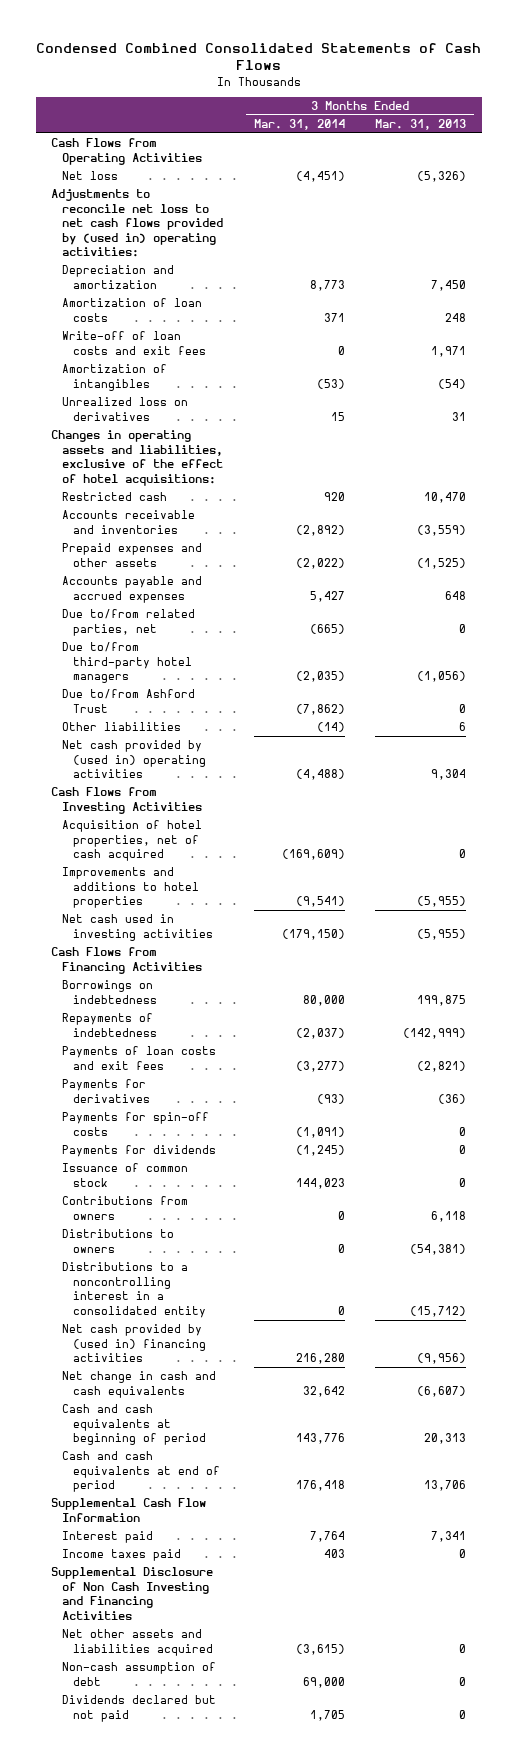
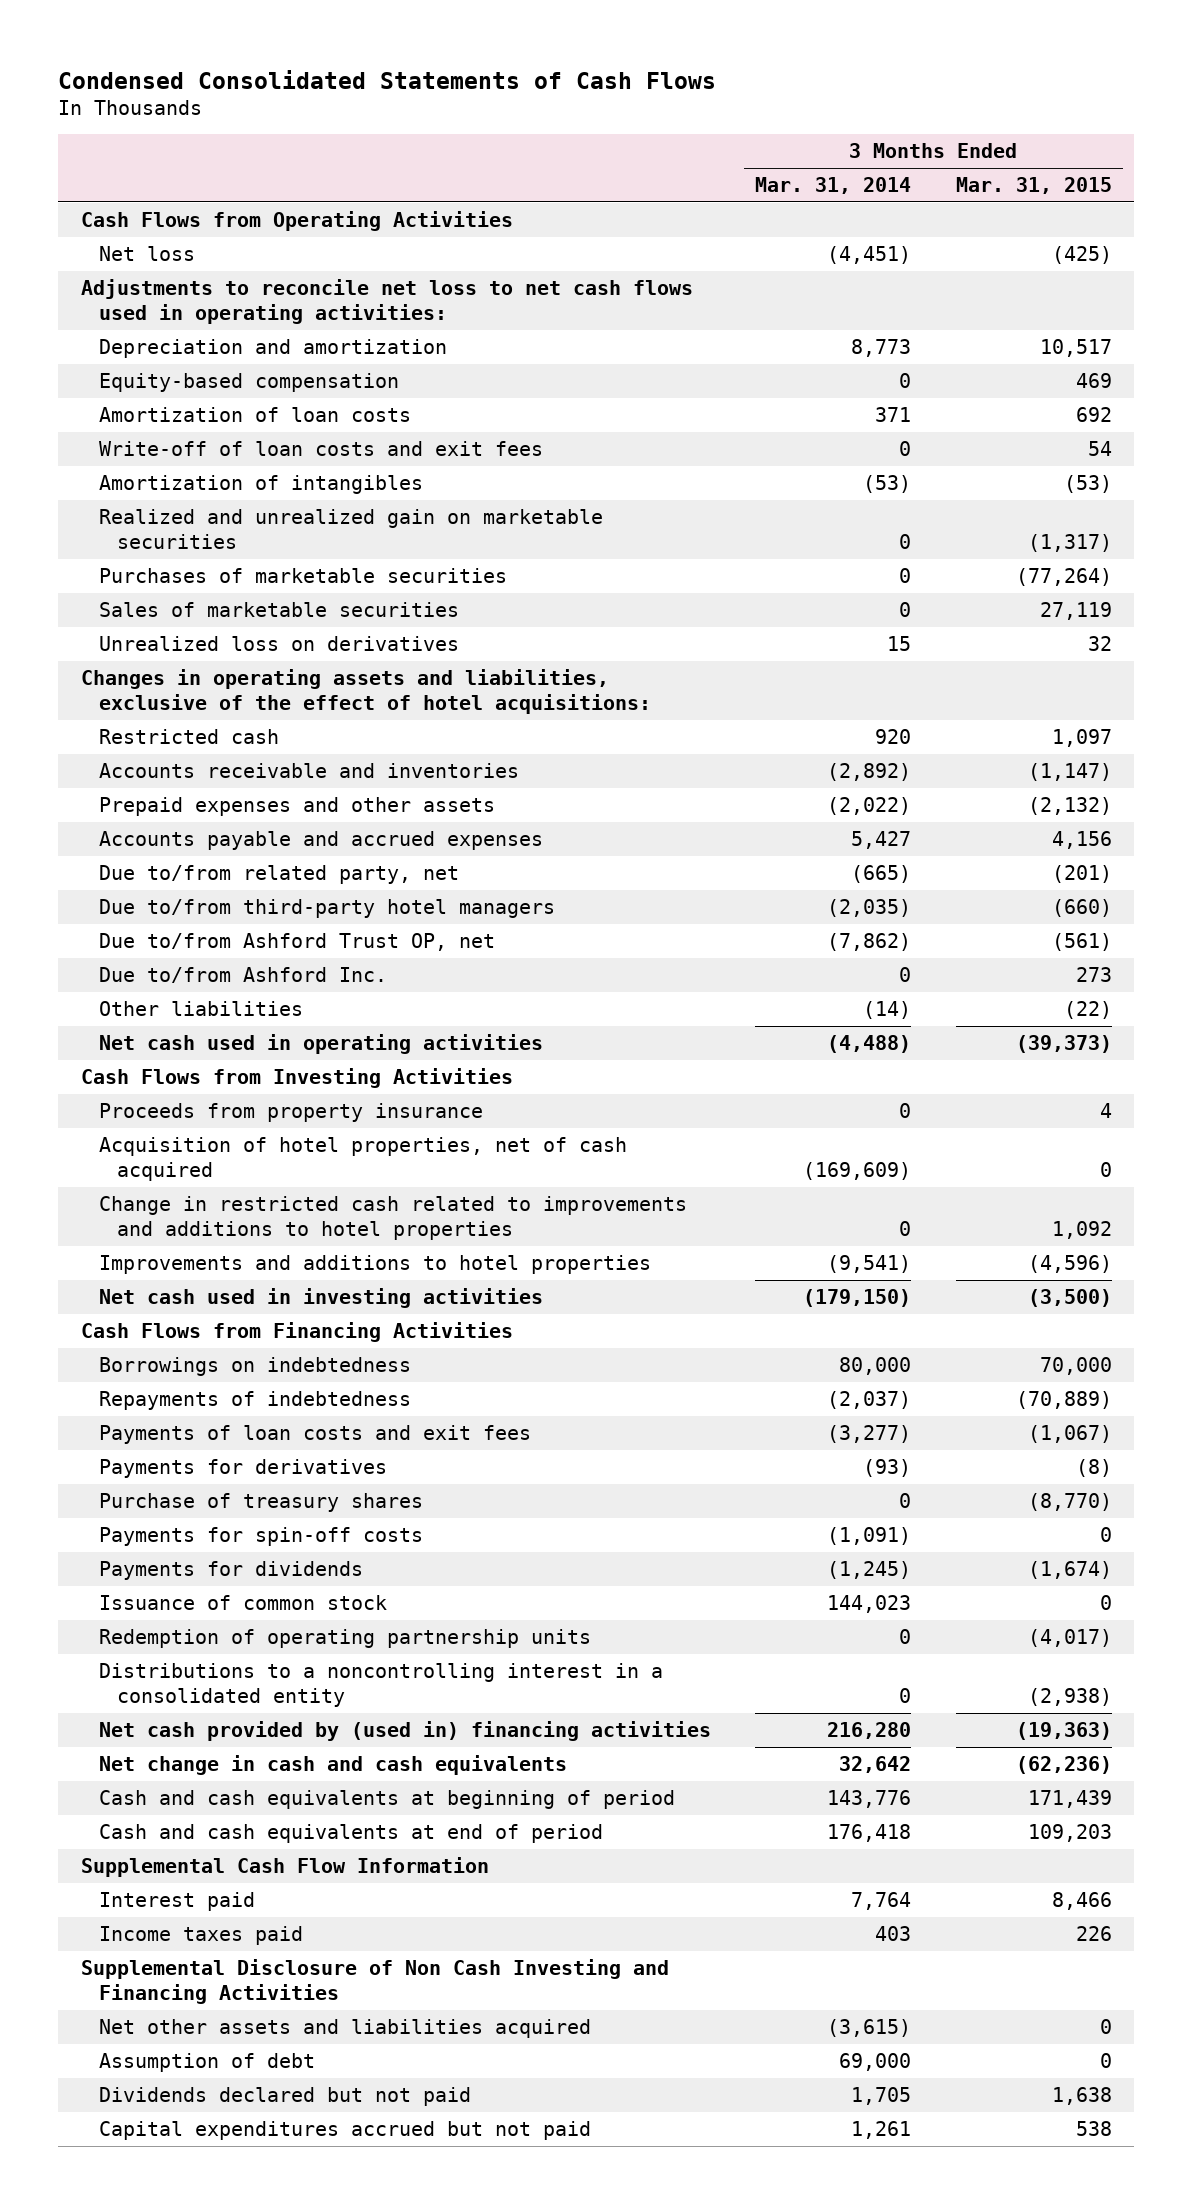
[35,43,481,71] Condensed Combined Consolidated Statements of Cash Flows -> [58,69,717,89] Condensed Consolidated Statements of Cash Flows
[375,119,467,131] Mar. 31, 2013 -> none
none -> [955,177,1112,195] Mar. 31, 2015
[50,189,224,258] Adjustments to reconcile net loss to net cash flows provided by (used in) operating activities: -> [80,278,693,325] Adjustments to reconcile net loss to net cash flows used in operating activities:
none -> [99,372,400,392] Equity-based compensation
none -> [99,508,604,550] Realized and unrealized gain on marketable securities
none -> [99,567,508,583] Purchases of marketable securities
none -> [99,601,460,617] Sales of marketable securities
[62,609,196,636] Due to/from related parties, net -> [99,864,460,884] Due to/from related party, net
[62,689,196,713] Due to/from Ashford Trust -> [99,932,496,951] Due to/from Ashford Trust OP, net
none -> [99,966,388,983] Due to/from Ashford Inc.
[62,740,207,779] Net cash provided by (used in) operating activities -> [99,1033,544,1054] Net cash used in operating activities
none -> [99,1102,484,1122] Proceeds from property insurance
none -> [99,1195,688,1241] Change in restricted cash related to improvements and additions to hotel properties
none -> [99,1492,424,1512] Purchase of treasury shares
[62,1196,189,1220] Contributions from owners -> none
[62,1229,175,1253] Distributions to owners -> none
none -> [99,1628,592,1648] Redemption of operating partnership units
[62,1662,217,1686] Non-cash assumption of debt -> [99,2052,316,2072] Assumption of debt
none -> [99,2120,592,2140] Capital expenditures accrued but not paid

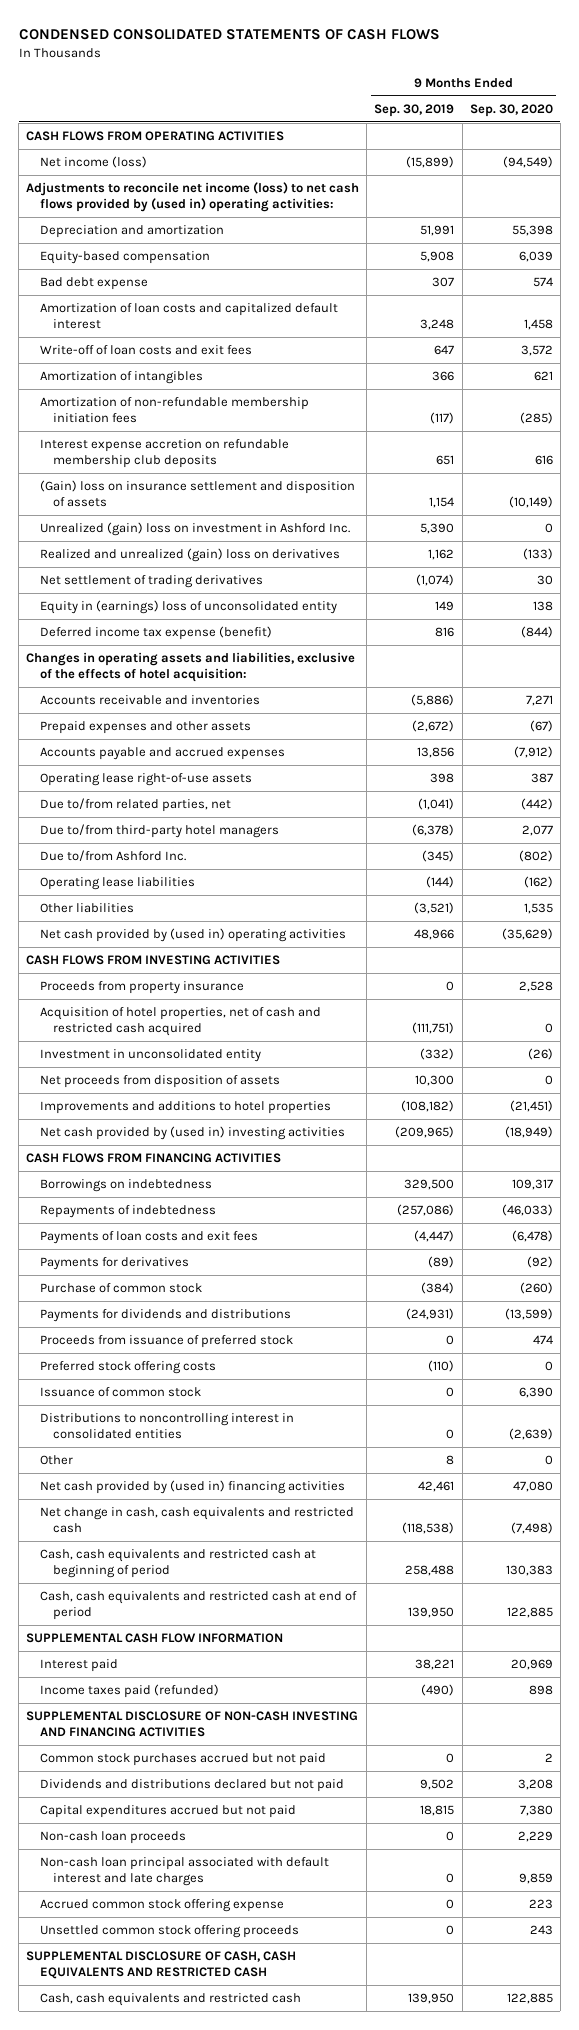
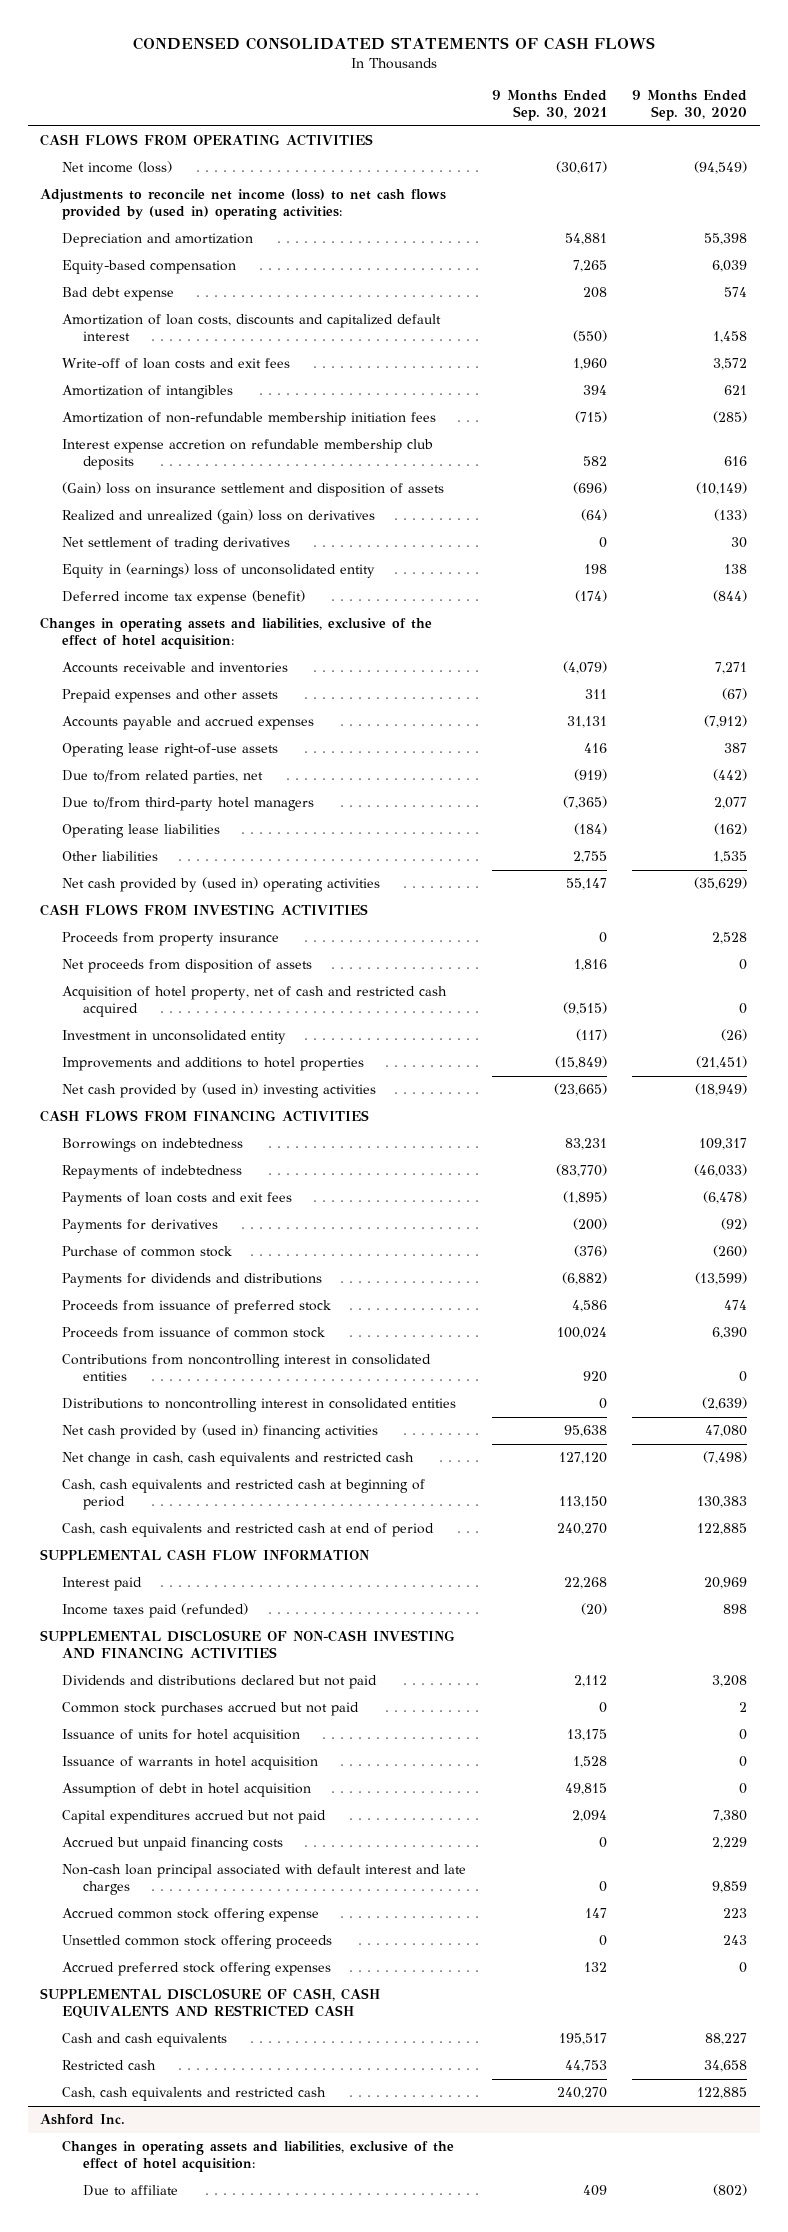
[374,103,455,117] Sep. 30, 2019 -> none
none -> [491,90,607,122] 9 Months Ended Sep. 30, 2021
[39,303,338,329] Amortization of loan costs and capitalized default interest -> [61,314,441,342] Amortization of loan costs, discounts and capitalized default interest
[39,522,350,537] Unrealized (gain) loss on investment in Ashford Inc. -> none
[26,652,356,682] Changes in operating assets and liabilities, exclusive of the effects of hotel acquisition: -> [40,617,433,650] Changes in operating assets and liabilities, exclusive of the effect of hotel acquisition:
[39,850,186,862] Due to/from Ashford Inc. -> none
[39,1007,321,1036] Acquisition of hotel properties, net of cash and restricted cash acquired -> none
none -> [61,986,447,1018] Acquisition of hotel property, net of cash and restricted cash acquired
[39,1049,261,1063] Investment in unconsolidated entity -> [61,1030,286,1045] Investment in unconsolidated entity
[39,1361,216,1375] Preferred stock offering costs -> none
[39,1387,201,1398] Issuance of common stock -> [61,1327,325,1339] Proceeds from issuance of common stock
none -> [61,1354,431,1382] Contributions from noncontrolling interest in consolidated entities
[39,1455,73,1466] Other -> none
[39,1753,326,1767] Common stock purchases accrued but not paid -> [61,1702,359,1717] Common stock purchases accrued but not paid
none -> [61,1729,300,1744] Issuance of units for hotel acquisition
none -> [61,1756,318,1771] Issuance of warrants in hotel acquisition
none -> [61,1783,311,1798] Assumption of debt in hotel acquisition
[39,1831,186,1845] Non-cash loan proceeds -> [61,1837,283,1852] Accrued but unpaid financing costs
none -> [61,1962,331,1977] Accrued preferred stock offering expenses
none -> [61,2033,227,2048] Cash and cash equivalents
none -> [61,2060,156,2071] Restricted cash
none -> [40,2114,126,2126] Ashford Inc.
none -> [61,2140,454,2173] Changes in operating assets and liabilities, exclusive of the effect of hotel acquisition:
none -> [83,2185,179,2197] Due to affiliate

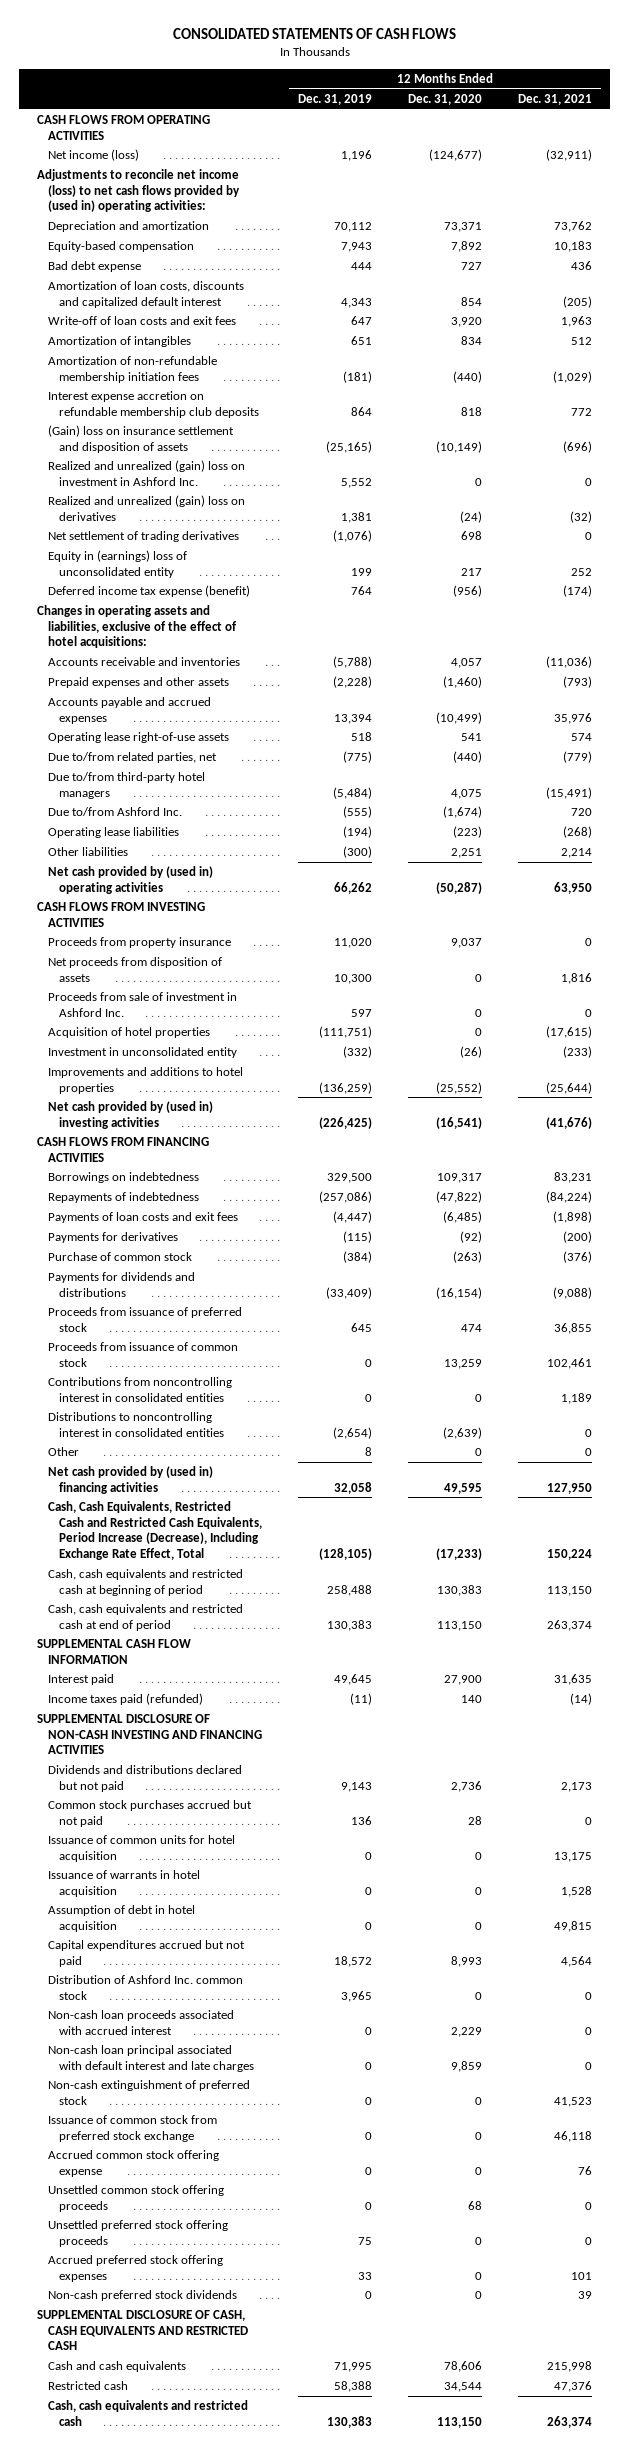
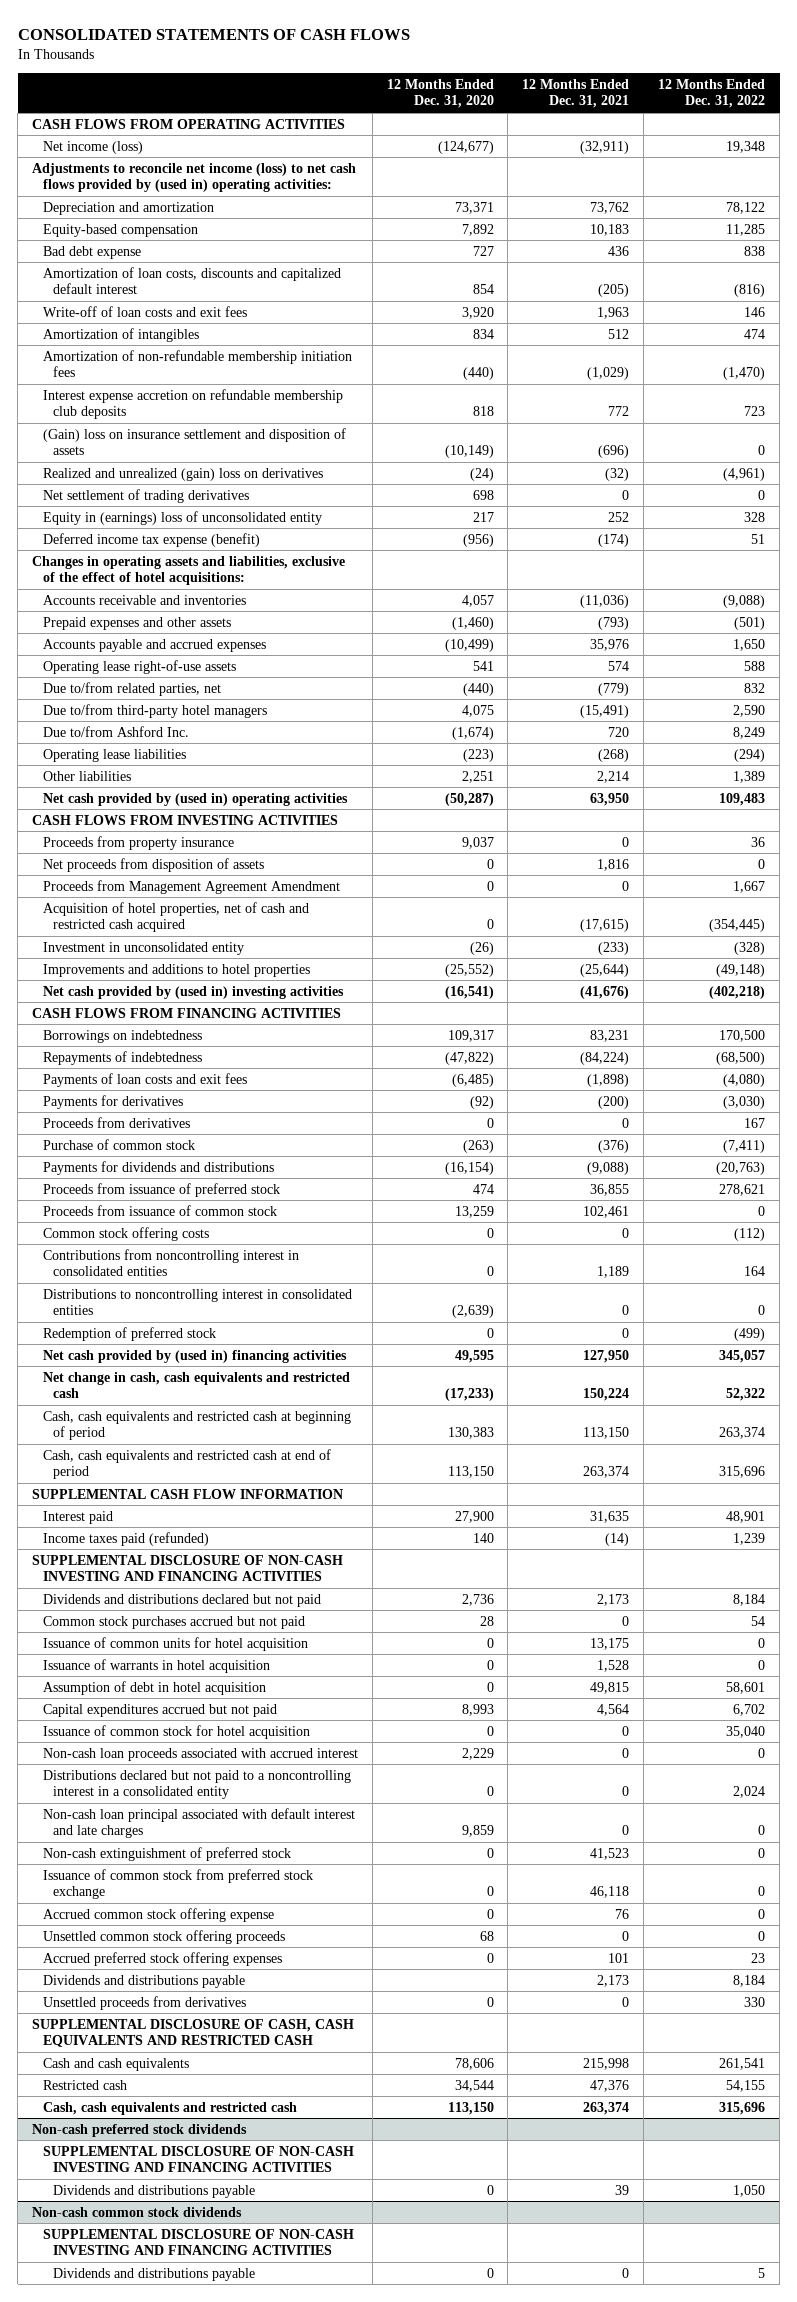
[298,93,373,105] Dec. 31, 2019 -> none
none -> [658,78,766,109] 12 Months Ended Dec. 31, 2022
[47,460,245,486] Realized and unrealized (gain) loss on investment in Ashford Inc. -> none
[47,992,237,1017] Proceeds from sale of investment in Ashford Inc. -> none
none -> [42,879,340,894] Proceeds from Management Agreement Amendment
[47,1027,210,1039] Acquisition of hotel properties -> [42,901,309,933] Acquisition of hotel properties, net of cash and restricted cash acquired
none -> [42,1116,190,1128] Proceeds from derivatives
none -> [42,1226,209,1241] Common stock offering costs
[47,1447,79,1457] Other -> [42,1326,216,1341] Redemption of preferred stock
[47,1501,263,1560] Cash, Cash Equivalents, Restricted Cash and Restricted Cash Equivalents, Period Increase (Decrease), Including Exchange Rate Effect, Total -> [42,1371,350,1399] Net change in cash, cash equivalents and restricted cash
[47,1975,243,2000] Distribution of Ashford Inc. common stock -> none
none -> [42,1724,310,1739] Issuance of common stock for hotel acquisition
none -> [42,1769,351,1800] Distributions declared but not paid to a noncontrolling interest in a consolidated entity
[47,2220,228,2247] Unsettled preferred stock offering proceeds -> none
[47,2290,237,2302] Non-cash preferred stock dividends -> none
none -> [42,1974,245,1988] Dividends and distributions payable
none -> [42,1995,246,2010] Unsettled proceeds from derivatives
none -> [32,2123,248,2137] Non-cash preferred stock dividends
none -> [42,2145,354,2173] SUPPLEMENTAL DISCLOSURE OF NON-CASH INVESTING AND FINANCING ACTIVITIES
none -> [53,2184,256,2198] Dividends and distributions payable
none -> [32,2206,243,2217] Non-cash common stock dividends
none -> [42,2228,354,2256] SUPPLEMENTAL DISCLOSURE OF NON-CASH INVESTING AND FINANCING ACTIVITIES
none -> [53,2267,256,2281] Dividends and distributions payable

